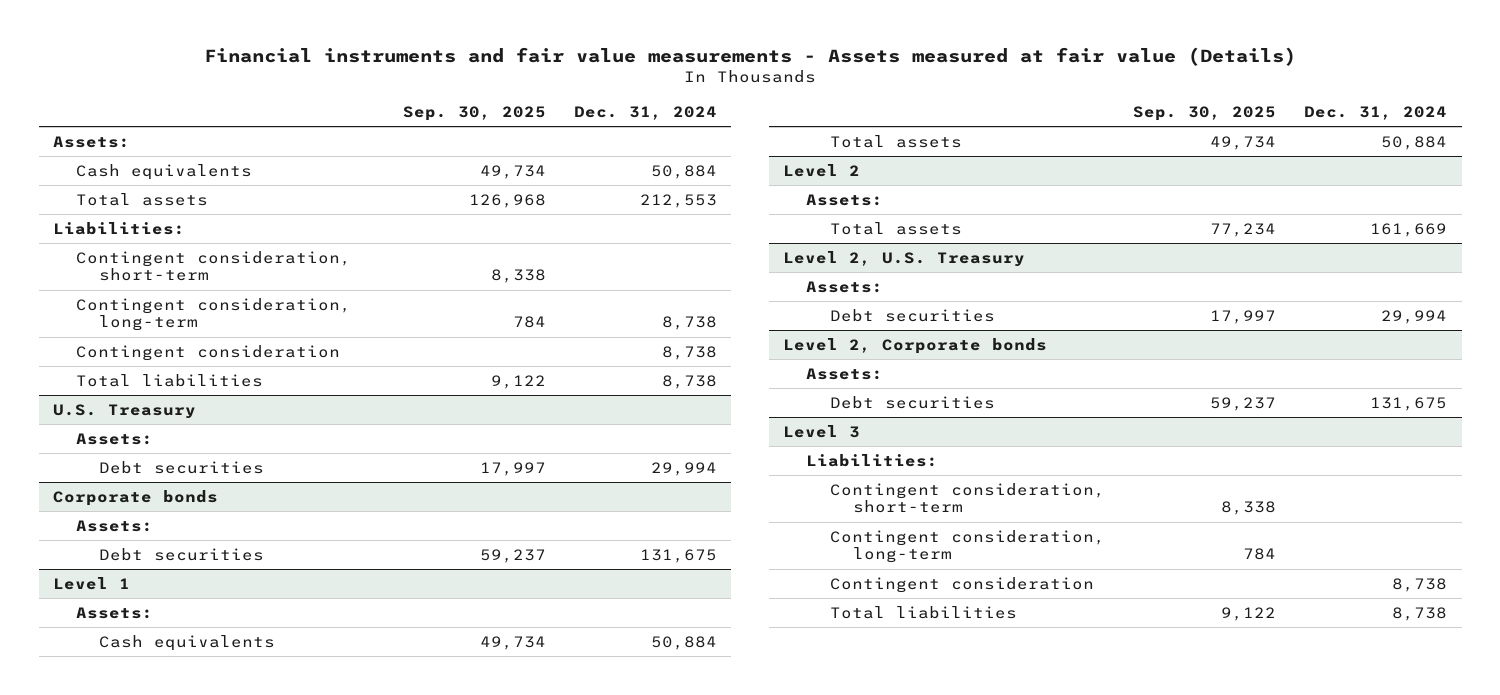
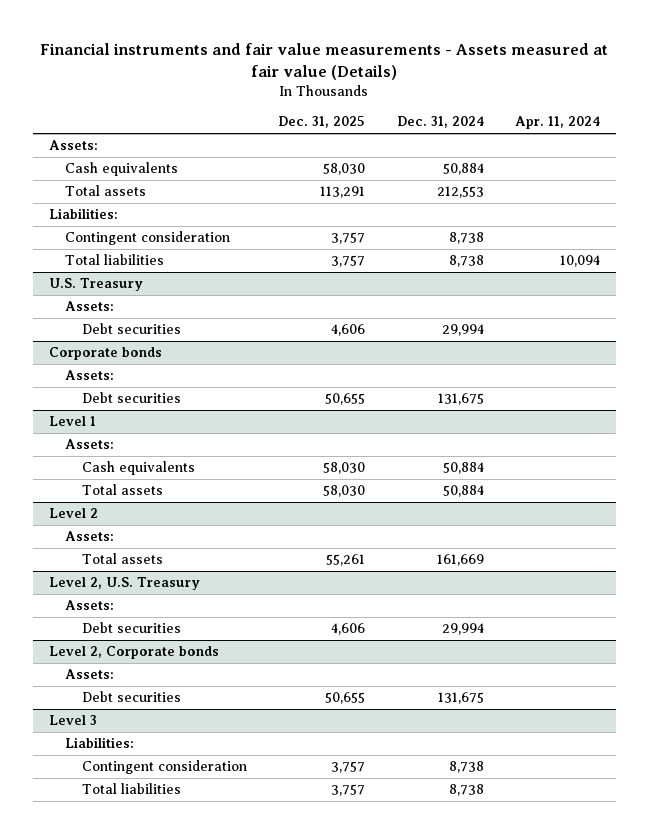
[402,105,546,121] Sep. 30, 2025 -> none
none -> [278,116,366,129] Dec. 31, 2025
none -> [514,116,600,130] Apr. 11, 2024
[76,250,352,282] Contingent consideration, short-term -> none
[76,297,352,332] Contingent consideration, long-term -> none
[829,482,1105,514] Contingent consideration, short-term -> none
[829,529,1105,564] Contingent consideration, long-term -> none

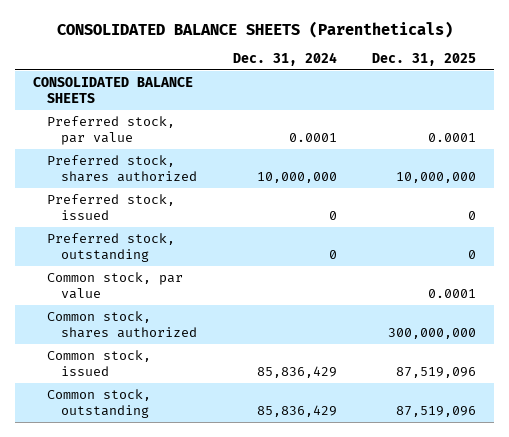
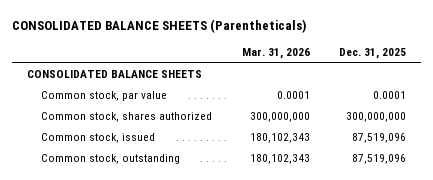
[232,52,337,67] Dec. 31, 2024 -> none
none -> [241,48,310,60] Mar. 31, 2026
[47,115,176,146] Preferred stock, par value -> none
[47,154,198,183] Preferred stock, shares authorized -> none
[47,193,176,221] Preferred stock, issued -> none
[47,232,176,263] Preferred stock, outstanding -> none

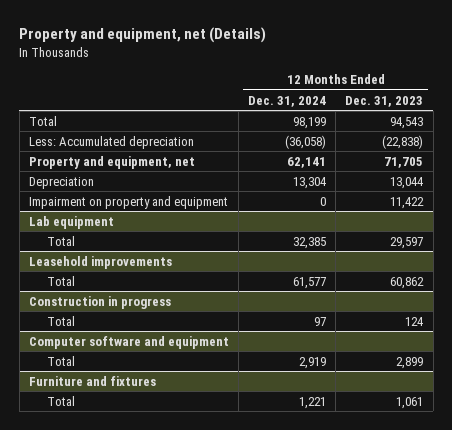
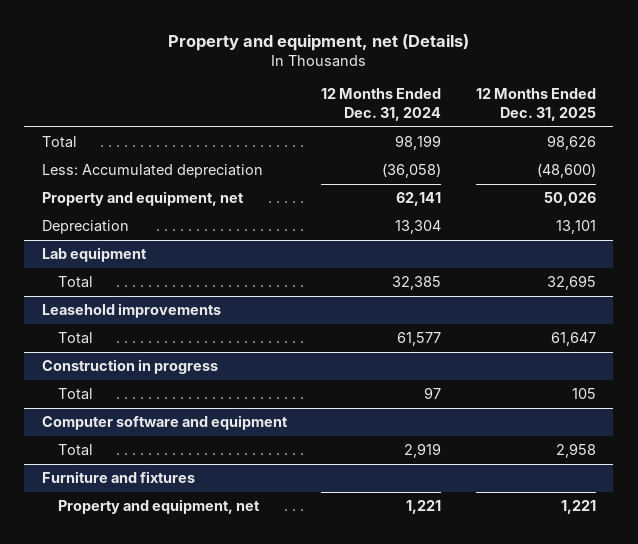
[345,95,424,107] Dec. 31, 2023 -> none
none -> [475,88,596,121] 12 Months Ended Dec. 31, 2025
[28,195,228,209] Impairment on property and equipment -> none
[46,395,75,406] Total -> [57,499,260,515] Property and equipment, net

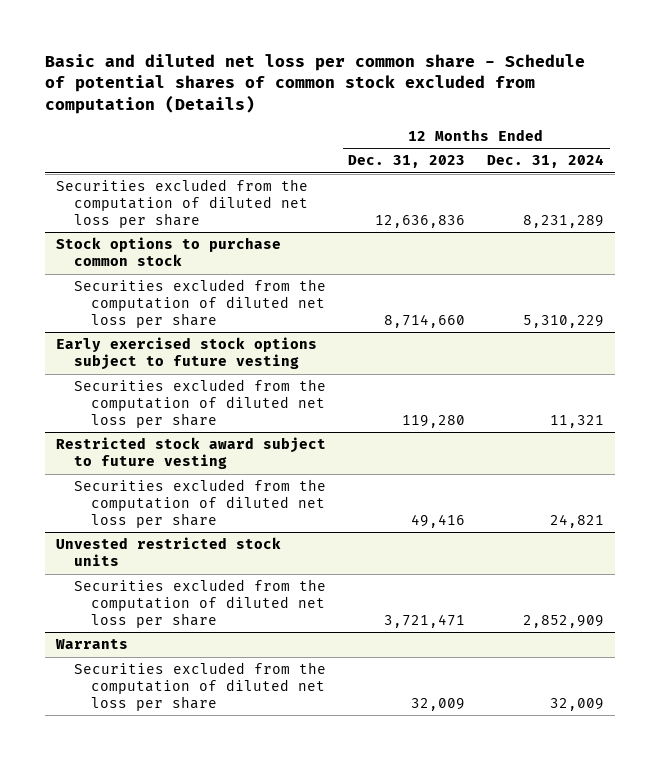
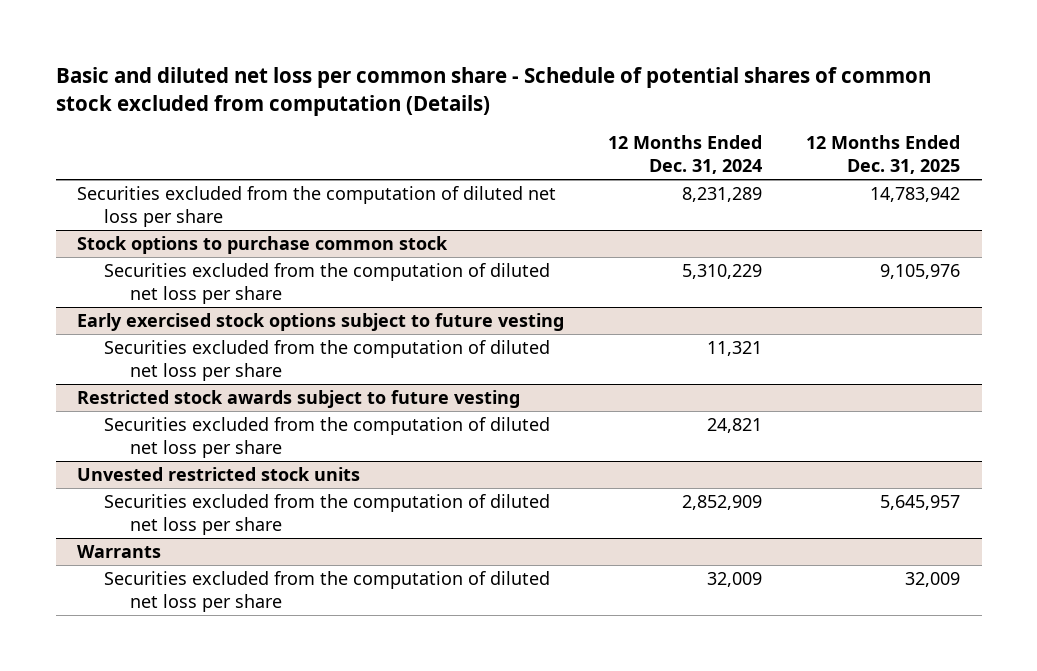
[348,155,466,169] Dec. 31, 2023 -> none
none -> [805,135,960,174] 12 Months Ended Dec. 31, 2025
[56,437,327,470] Restricted stock award subject to future vesting -> [77,390,521,409] Restricted stock awards subject to future vesting

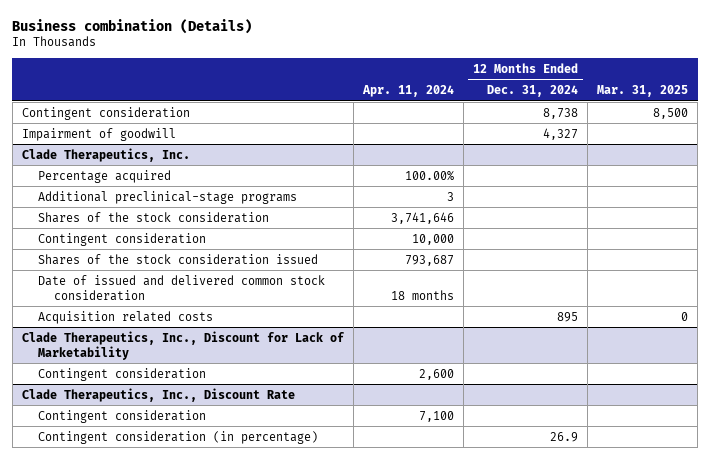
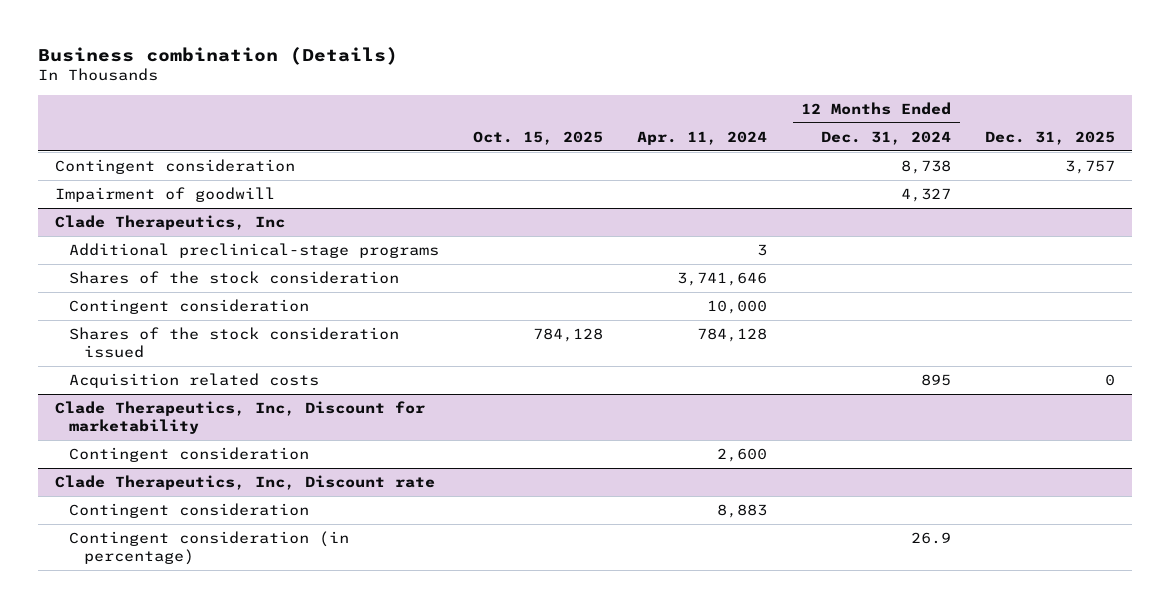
[597,85,689,98] Mar. 31, 2025 -> none
none -> [473,130,604,145] Oct. 15, 2025
none -> [985,130,1116,145] Dec. 31, 2025
[37,169,171,183] Percentage acquired -> none
[22,147,191,162] Clade Therapeutics, Inc. -> [54,215,285,231] Clade Therapeutics, Inc
[37,274,325,301] Date of issued and delivered common stock consideration -> none
[405,254,455,266] 793,687 -> [697,328,768,343] 784,128
[22,330,345,360] Clade Therapeutics, Inc., Discount for Lack of Marketability -> [54,401,425,434] Clade Therapeutics, Inc, Discount for marketability
[22,387,296,402] Clade Therapeutics, Inc., Discount Rate -> [54,475,435,491] Clade Therapeutics, Inc, Discount rate
[419,410,455,422] 7,100 -> [717,504,768,519] 8,883

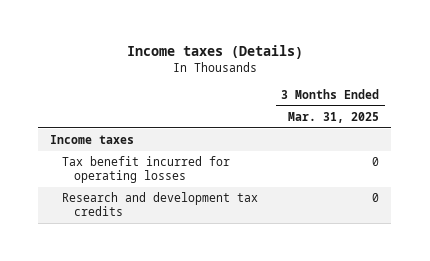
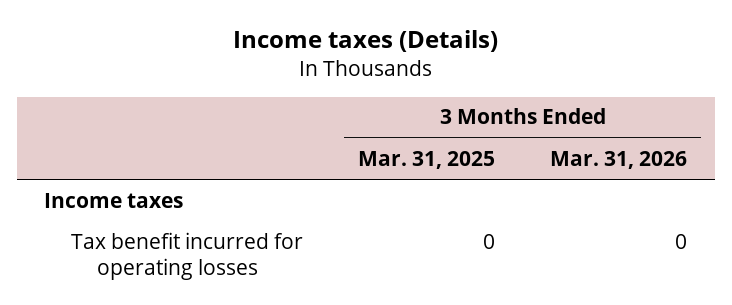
none -> [550,150,688,169] Mar. 31, 2026
[61,192,258,217] Research and development tax credits -> none

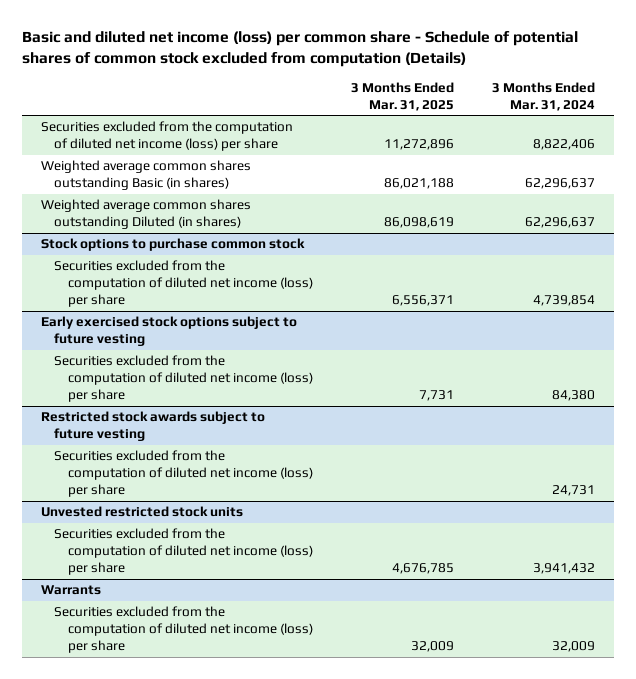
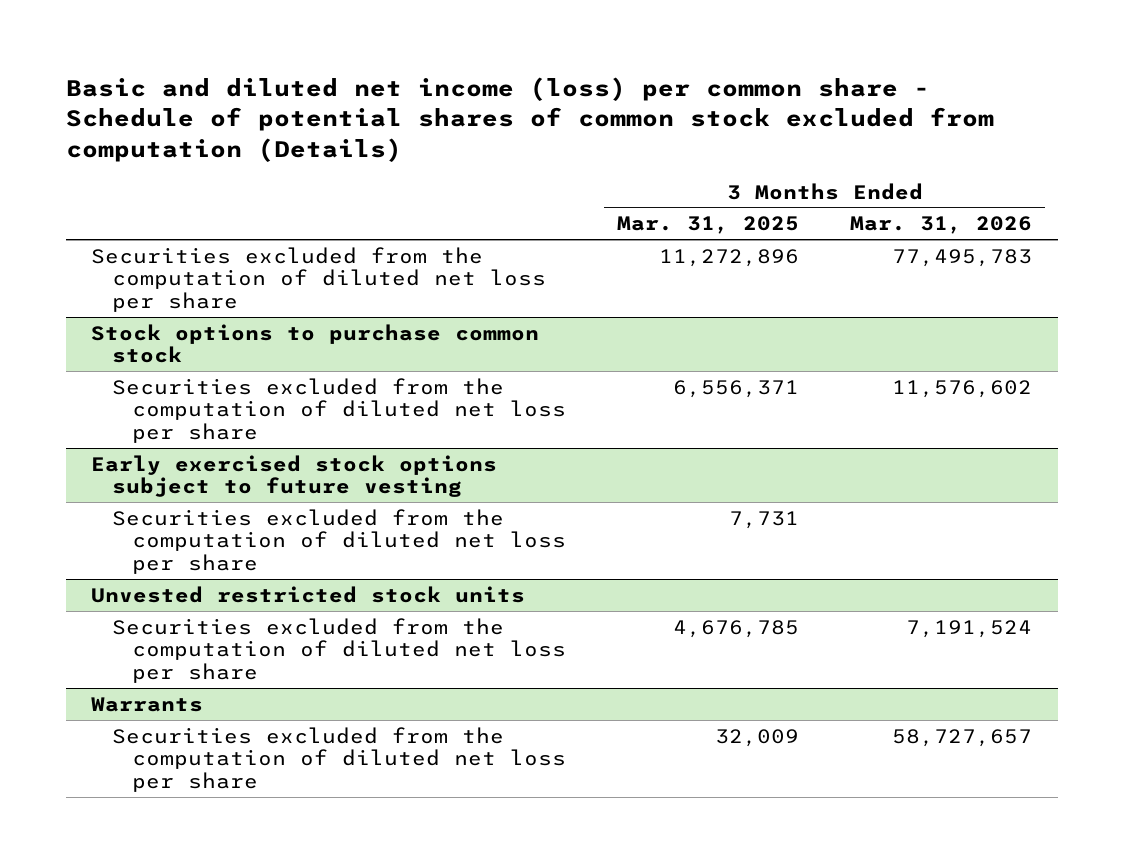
[492,81,596,111] 3 Months Ended Mar. 31, 2024 -> none
none -> [850,216,1033,235] Mar. 31, 2026
[40,160,251,191] Weighted average common shares outstanding Basic (in shares) -> none
[40,199,251,230] Weighted average common shares outstanding Diluted (in shares) -> none
[40,121,293,152] Securities excluded from the computation of diluted net income (loss) per share -> [91,246,546,312] Securities excluded from the computation of diluted net loss per share
[54,260,314,307] Securities excluded from the computation of diluted net income (loss) per share -> [111,377,566,443] Securities excluded from the computation of diluted net loss per share
[40,411,265,442] Restricted stock awards subject to future vesting -> none
[54,450,314,497] Securities excluded from the computation of diluted net income (loss) per share -> none
[54,355,314,402] Securities excluded from the computation of diluted net income (loss) per share -> [111,508,566,574] Securities excluded from the computation of diluted net loss per share
[54,528,314,575] Securities excluded from the computation of diluted net income (loss) per share -> [111,617,566,683] Securities excluded from the computation of diluted net loss per share
[54,606,314,653] Securities excluded from the computation of diluted net income (loss) per share -> [111,726,566,792] Securities excluded from the computation of diluted net loss per share

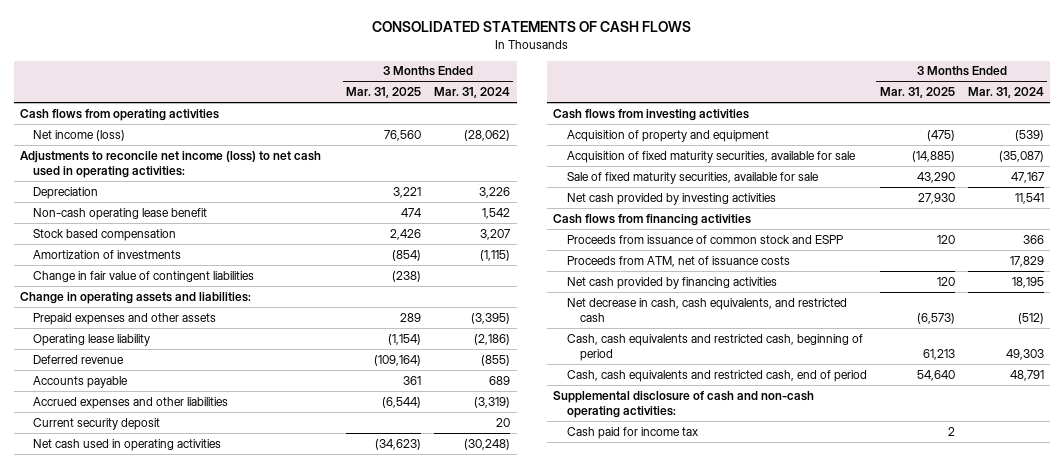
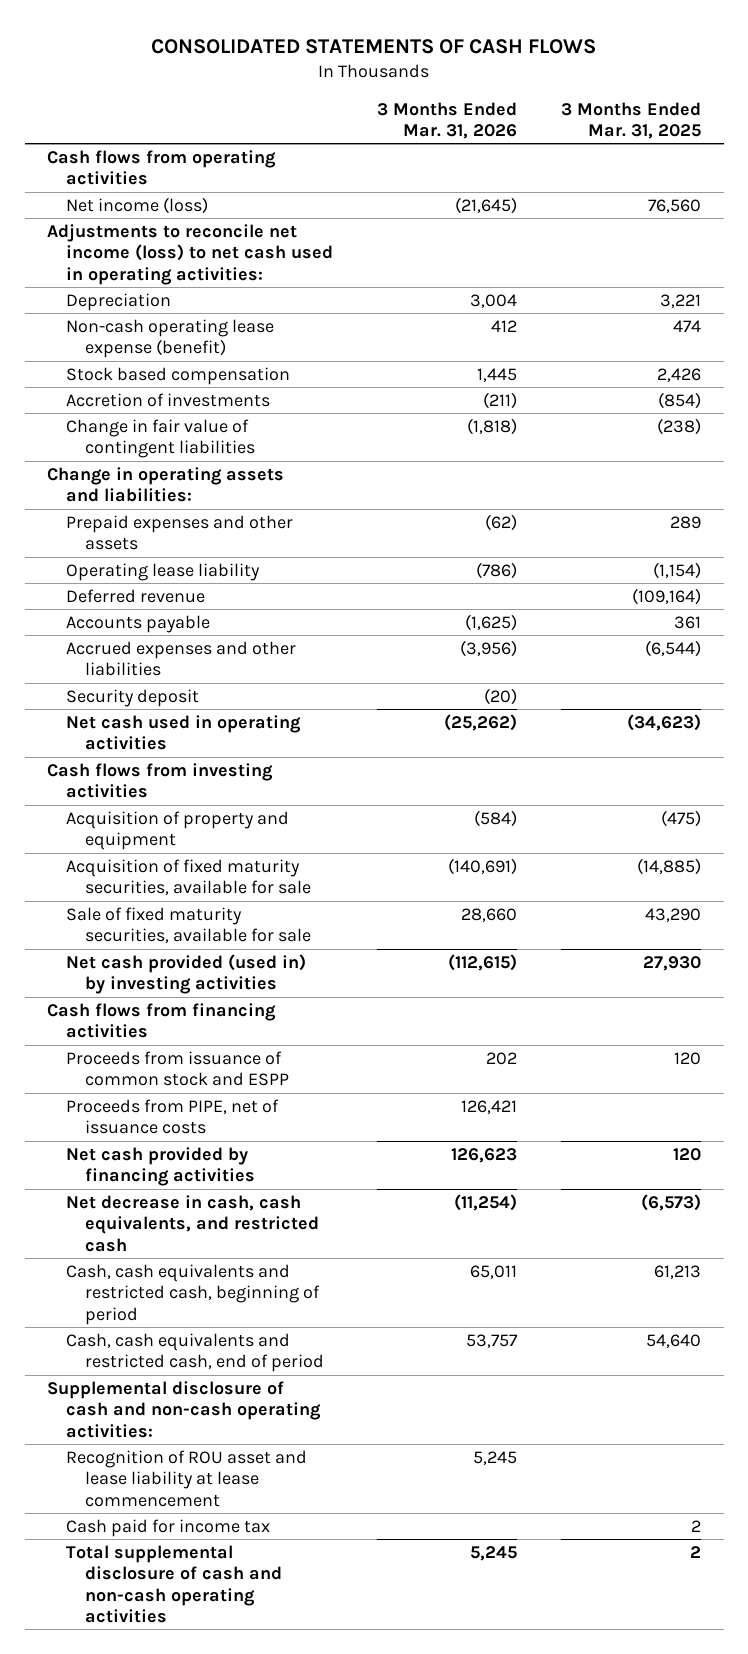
[434,87,511,99] Mar. 31, 2024 -> none
none -> [377,101,518,139] 3 Months Ended Mar. 31, 2026
[33,207,208,220] Non-cash operating lease benefit -> [65,318,274,359] Non-cash operating lease expense (benefit)
[33,249,182,259] Amortization of investments -> [65,392,270,407] Accretion of investments
[33,417,161,430] Current security deposit -> [65,688,199,707] Security deposit
[566,192,776,205] Net cash provided by investing activities -> [65,953,306,995] Net cash provided (used in) by investing activities
[566,255,790,267] Proceeds from ATM, net of issuance costs -> [65,1098,279,1135] Proceeds from PIPE, net of issuance costs
none -> [65,1449,307,1507] Recognition of ROU asset and lease liability at lease commencement
none -> [65,1544,282,1624] Total supplemental disclosure of cash and non-cash operating activities

